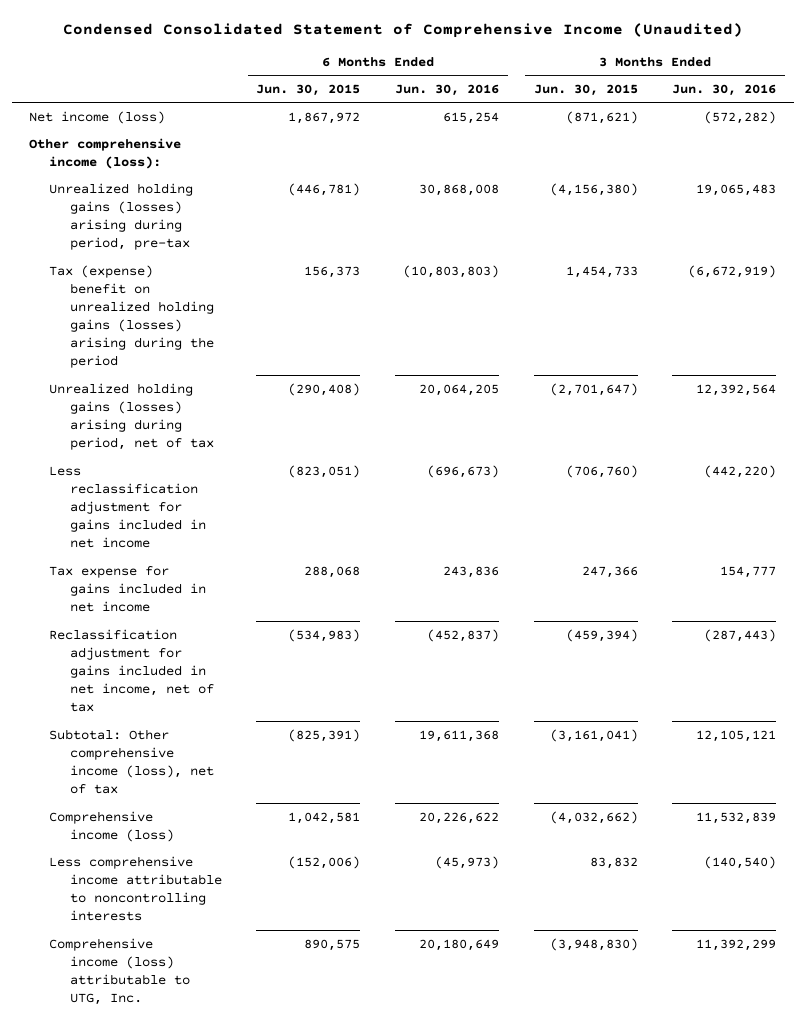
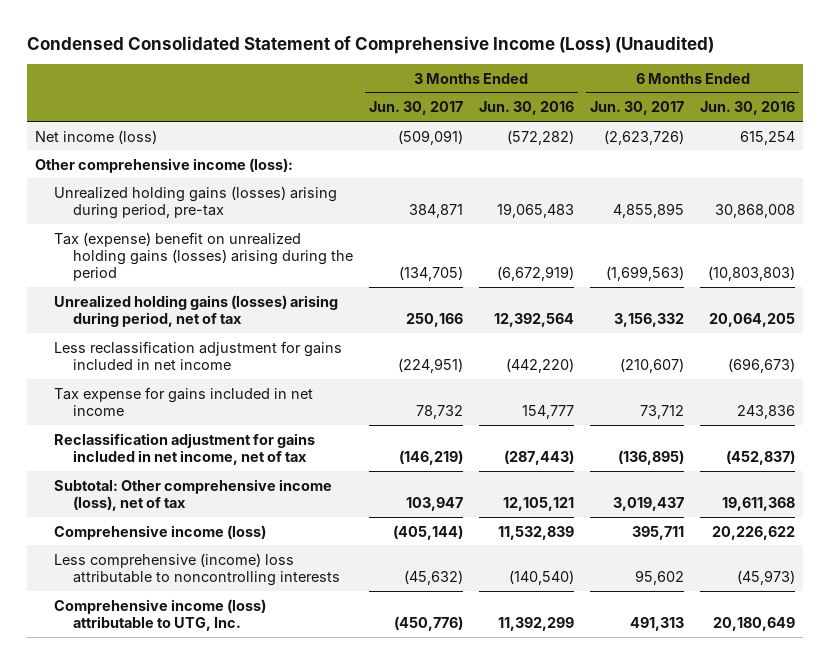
[62,22,743,38] Condensed Consolidated Statement of Comprehensive Income (Unaudited) -> [26,35,714,54] Condensed Consolidated Statement of Comprehensive Income (Loss) (Unaudited)
[256,83,361,96] Jun. 30, 2015 -> none
[533,83,638,96] Jun. 30, 2015 -> none
none -> [368,101,463,116] Jun. 30, 2017
none -> [590,101,685,116] Jun. 30, 2017
[49,855,222,922] Less comprehensive income attributable to noncontrolling interests -> [53,552,340,586] Less comprehensive (income) loss attributable to noncontrolling interests

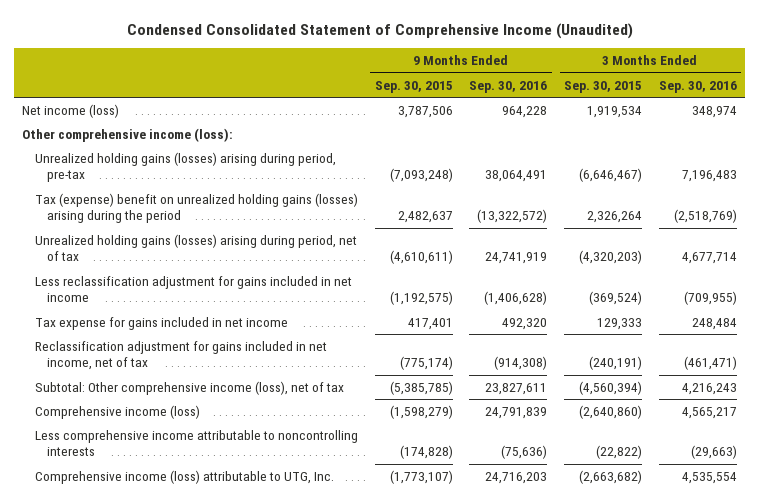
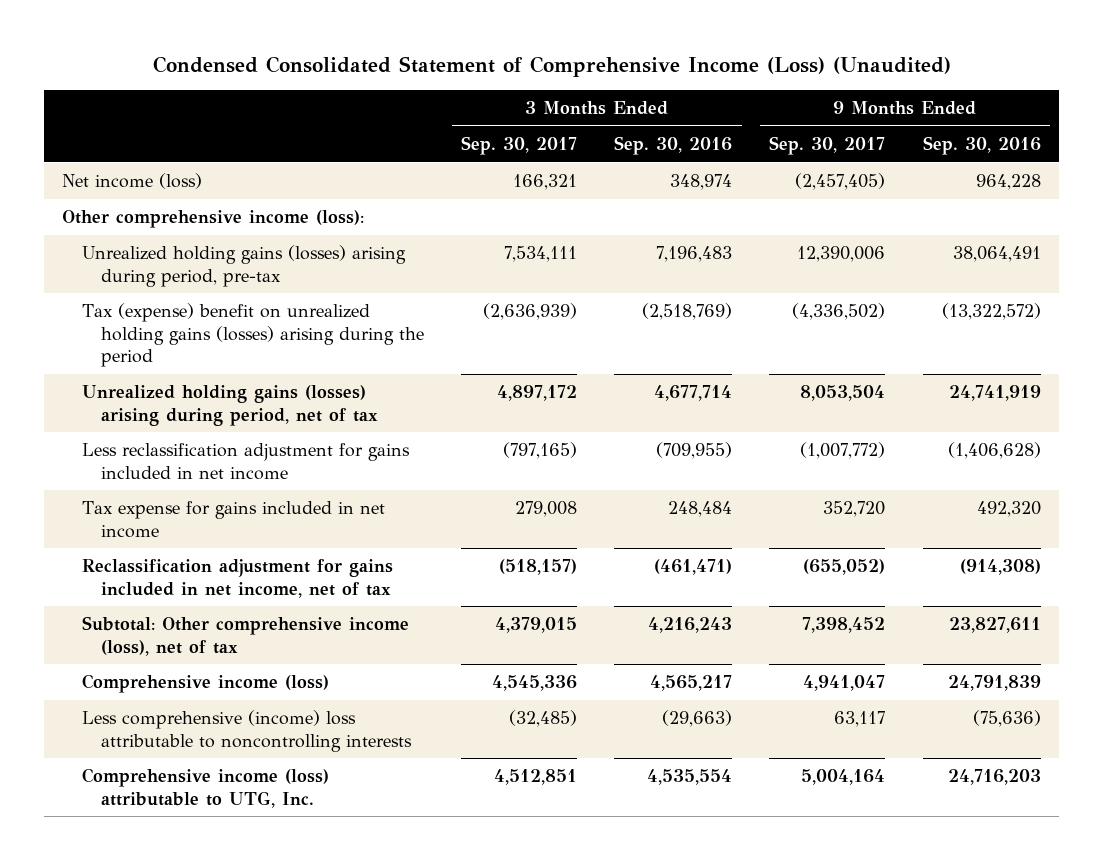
[126,22,633,39] Condensed Consolidated Statement of Comprehensive Income (Unaudited) -> [152,55,951,77] Condensed Consolidated Statement of Comprehensive Income (Loss) (Unaudited)
[374,80,453,93] Sep. 30, 2015 -> none
[564,80,643,93] Sep. 30, 2015 -> none
none -> [461,135,578,155] Sep. 30, 2017
none -> [769,135,886,155] Sep. 30, 2017
[34,429,358,457] Less comprehensive income attributable to noncontrolling interests -> [81,710,412,752] Less comprehensive (income) loss attributable to noncontrolling interests

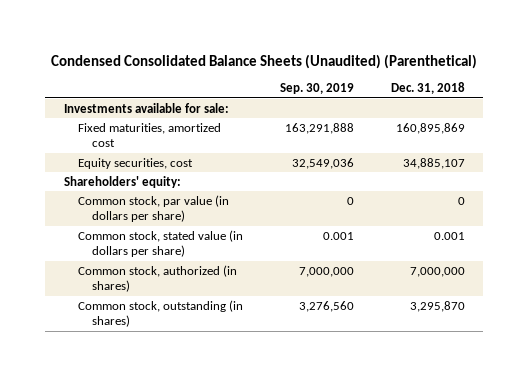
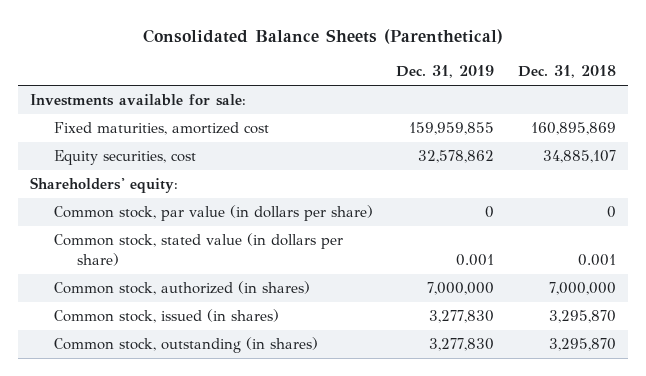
[51,53,478,69] Condensed Consolidated Balance Sheets (Unaudited) (Parenthetical) -> [142,28,503,44] Consolidated Balance Sheets (Parenthetical)
[279,83,354,95] Sep. 30, 2019 -> none
none -> [396,65,495,79] Dec. 31, 2019
none -> [53,309,279,324] Common stock, issued (in shares)

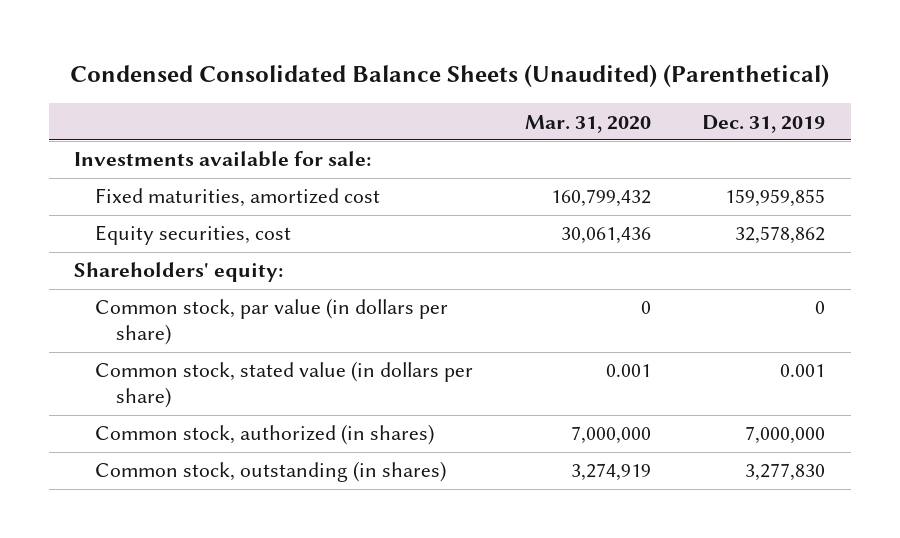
[142,28,503,44] Consolidated Balance Sheets (Parenthetical) -> [69,63,829,87] Condensed Consolidated Balance Sheets (Unaudited) (Parenthetical)
[518,65,617,79] Dec. 31, 2018 -> none
none -> [524,114,651,133] Mar. 31, 2020
[53,309,279,324] Common stock, issued (in shares) -> none

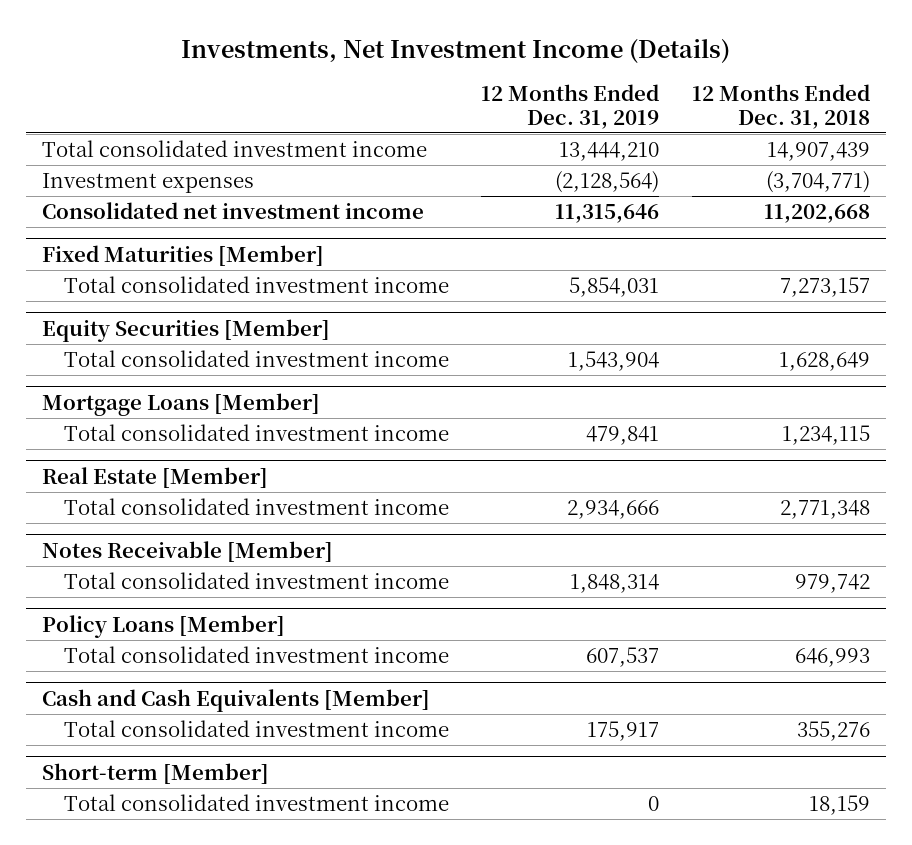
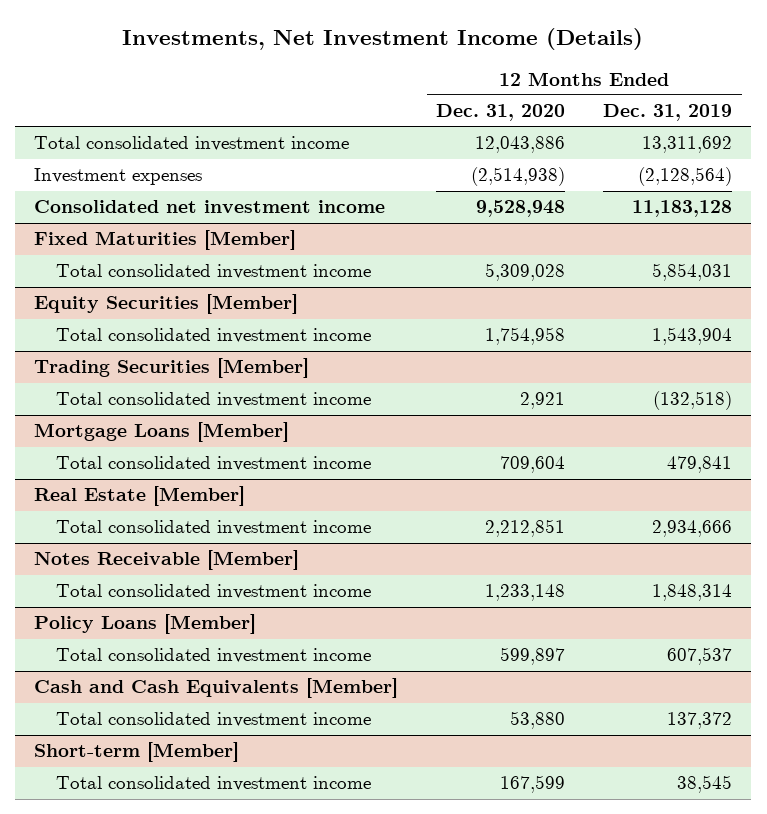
[691,84,870,129] 12 Months Ended Dec. 31, 2018 -> none
none -> [436,104,566,122] Dec. 31, 2020
[559,141,660,161] 13,444,210 -> [642,136,733,154] 13,311,692
[555,203,660,223] 11,315,646 -> [632,200,733,218] 11,183,128
none -> [34,358,310,379] Trading Securities [Member]
none -> [55,392,371,408] Total consolidated investment income
[587,720,660,741] 175,917 -> [667,712,733,730] 137,372
[648,795,660,811] 0 -> [677,775,733,794] 38,545

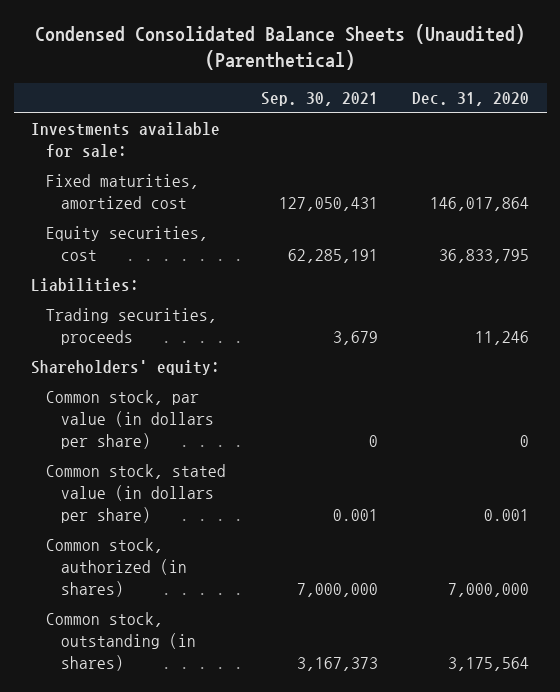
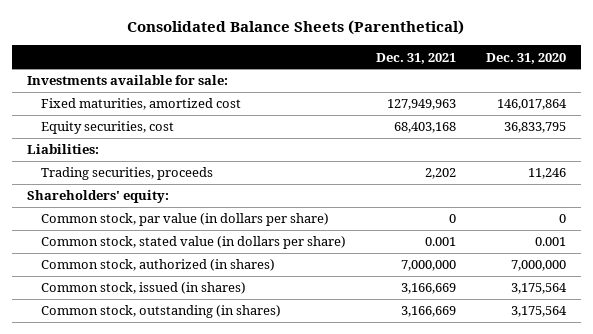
[35,23,526,70] Condensed Consolidated Balance Sheets (Unaudited) (Parenthetical) -> [127,20,465,36] Consolidated Balance Sheets (Parenthetical)
[260,92,378,107] Sep. 30, 2021 -> none
none -> [376,52,457,64] Dec. 31, 2021
none -> [40,282,246,295] Common stock, issued (in shares)

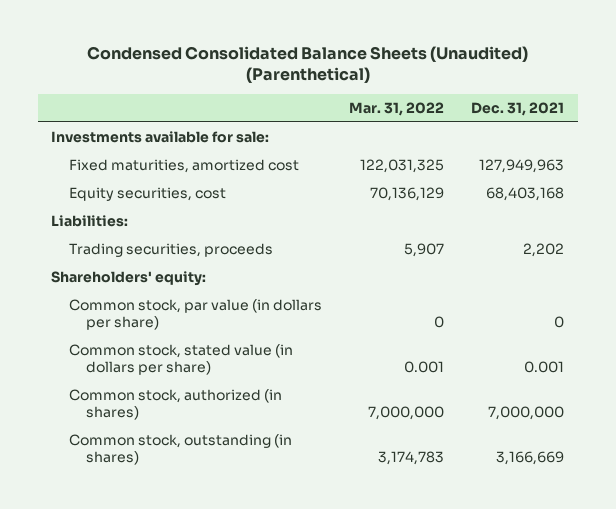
[127,20,465,36] Consolidated Balance Sheets (Parenthetical) -> [86,45,528,84] Condensed Consolidated Balance Sheets (Unaudited) (Parenthetical)
[486,52,567,64] Dec. 31, 2020 -> none
none -> [349,101,445,116] Mar. 31, 2022
[40,282,246,295] Common stock, issued (in shares) -> none

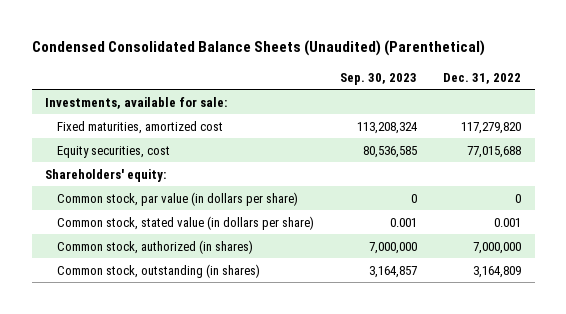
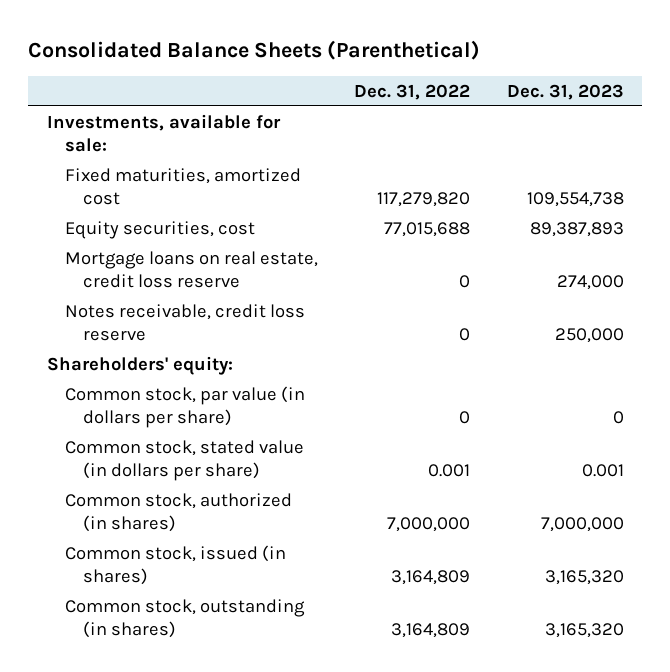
[31,39,485,56] Condensed Consolidated Balance Sheets (Unaudited) (Parenthetical) -> [28,40,481,61] Consolidated Balance Sheets (Parenthetical)
[340,72,418,85] Sep. 30, 2023 -> none
none -> [506,83,624,100] Dec. 31, 2023
none -> [64,250,318,288] Mortgage loans on real estate, credit loss reserve
none -> [64,303,305,341] Notes receivable, credit loss reserve
none -> [64,544,286,585] Common stock, issued (in shares)

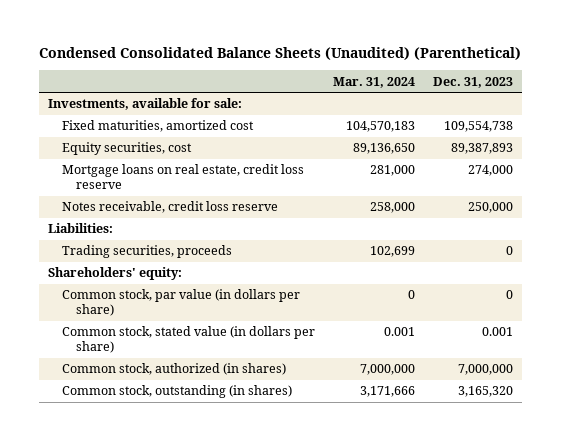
[28,40,481,61] Consolidated Balance Sheets (Parenthetical) -> [39,47,522,61] Condensed Consolidated Balance Sheets (Unaudited) (Parenthetical)
[354,83,471,100] Dec. 31, 2022 -> none
none -> [332,76,415,88] Mar. 31, 2024
none -> [47,223,113,234] Liabilities:
none -> [62,245,233,259] Trading securities, proceeds
[64,544,286,585] Common stock, issued (in shares) -> none

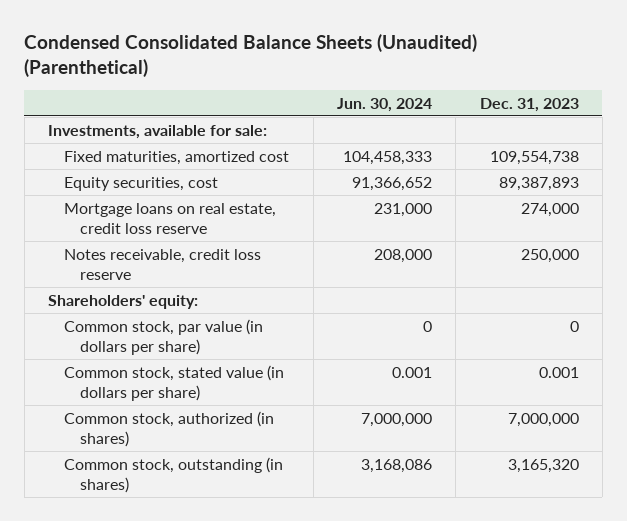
[332,76,415,88] Mar. 31, 2024 -> none
none -> [336,97,432,112] Jun. 30, 2024
[47,223,113,234] Liabilities: -> none
[62,245,233,259] Trading securities, proceeds -> none

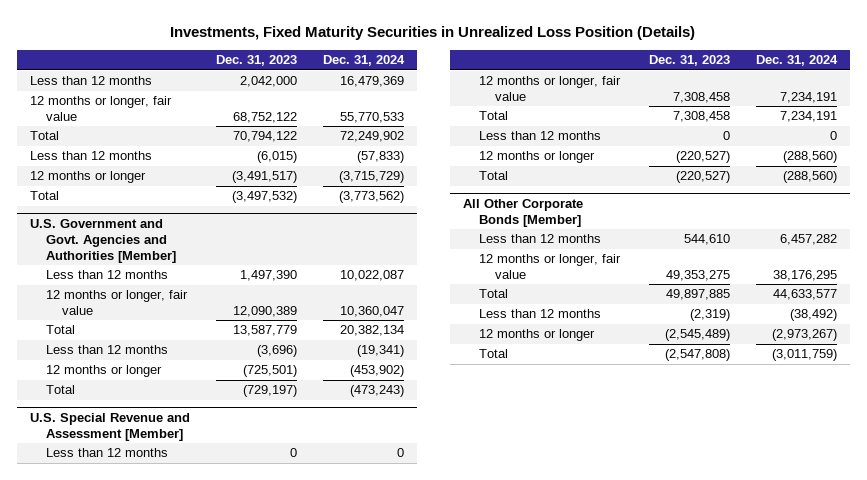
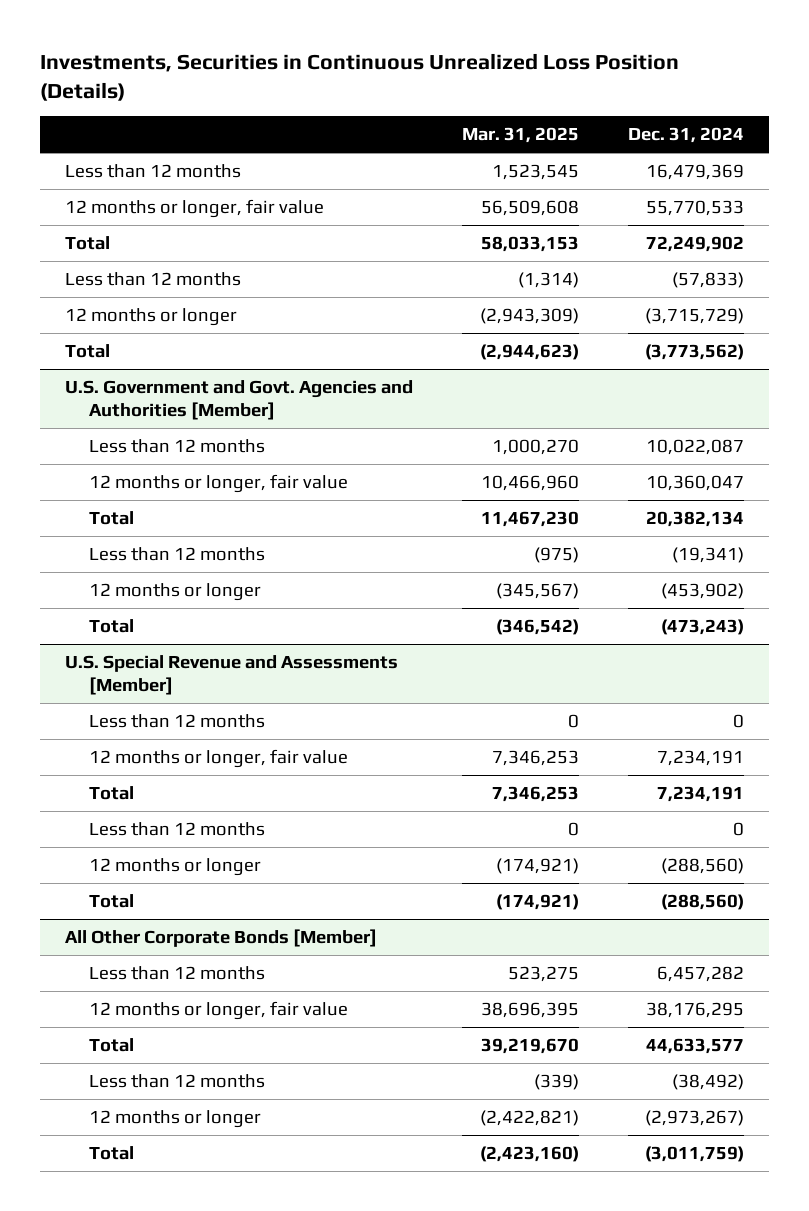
[170,26,696,41] Investments, Fixed Maturity Securities in Unrealized Loss Position (Details) -> [40,53,680,101] Investments, Securities in Continuous Unrealized Loss Position (Details)
[216,55,298,67] Dec. 31, 2023 -> none
none -> [462,127,580,144] Mar. 31, 2025
[30,413,191,441] U.S. Special Revenue and Assessment [Member] -> [64,654,398,696] U.S. Special Revenue and Assessments [Member]

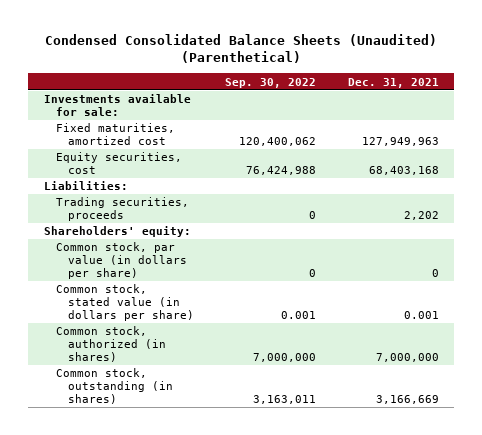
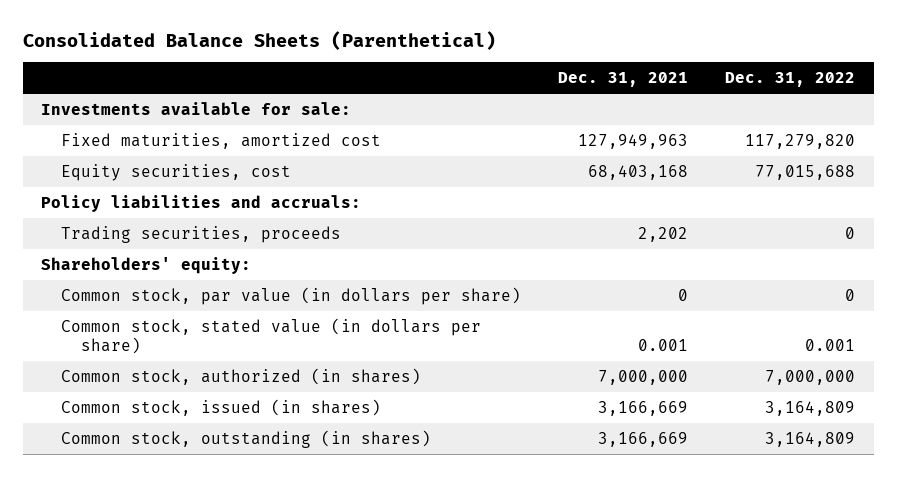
[45,34,438,64] Condensed Consolidated Balance Sheets (Unaudited) (Parenthetical) -> [22,30,496,50] Consolidated Balance Sheets (Parenthetical)
[225,77,317,88] Sep. 30, 2022 -> none
none -> [725,72,856,88] Dec. 31, 2022
[43,181,128,191] Liabilities: -> none
none -> [41,194,362,212] Policy liabilities and accruals:
none -> [61,398,382,416] Common stock, issued (in shares)

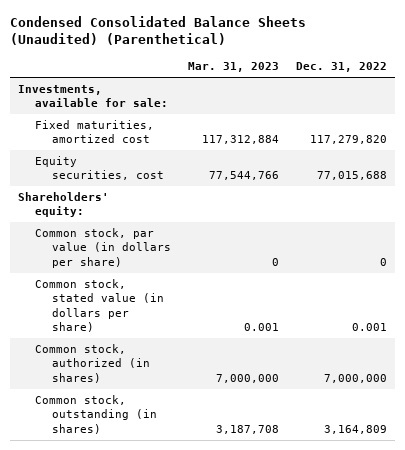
[22,30,496,50] Consolidated Balance Sheets (Parenthetical) -> [9,15,306,46] Condensed Consolidated Balance Sheets (Unaudited) (Parenthetical)
[558,72,689,88] Dec. 31, 2021 -> none
none -> [188,62,280,73] Mar. 31, 2023
[41,101,352,115] Investments available for sale: -> [18,85,169,108] Investments, available for sale:
[41,194,362,212] Policy liabilities and accruals: -> none
[61,225,342,243] Trading securities, proceeds -> none
[61,398,382,416] Common stock, issued (in shares) -> none

